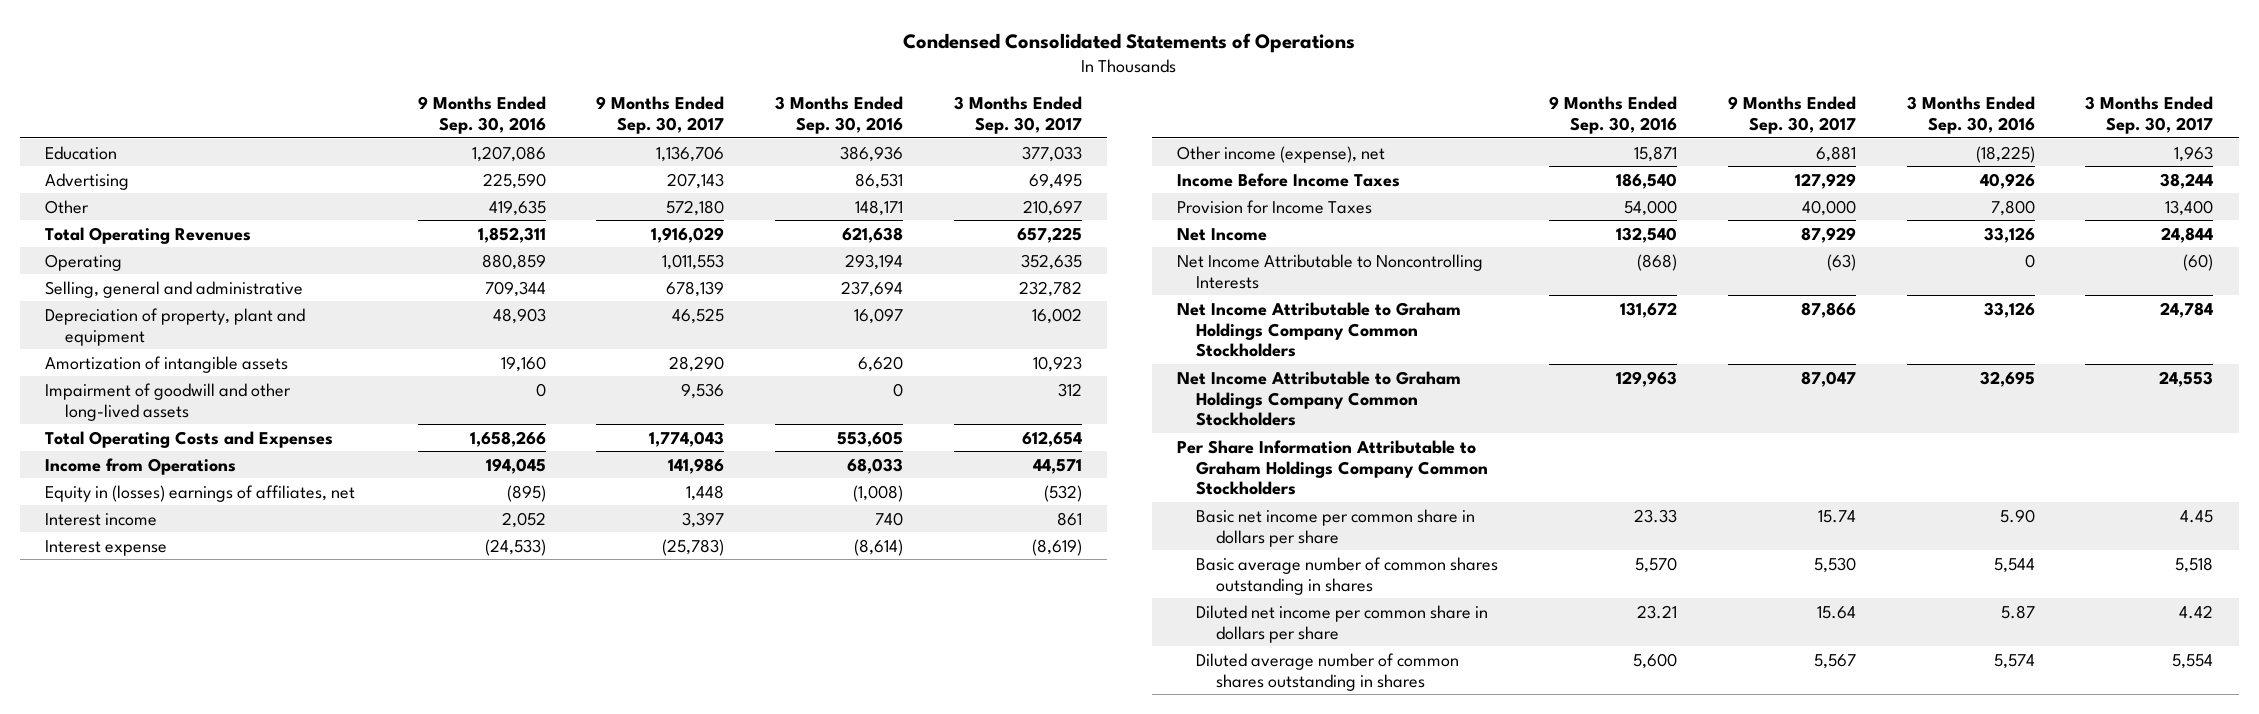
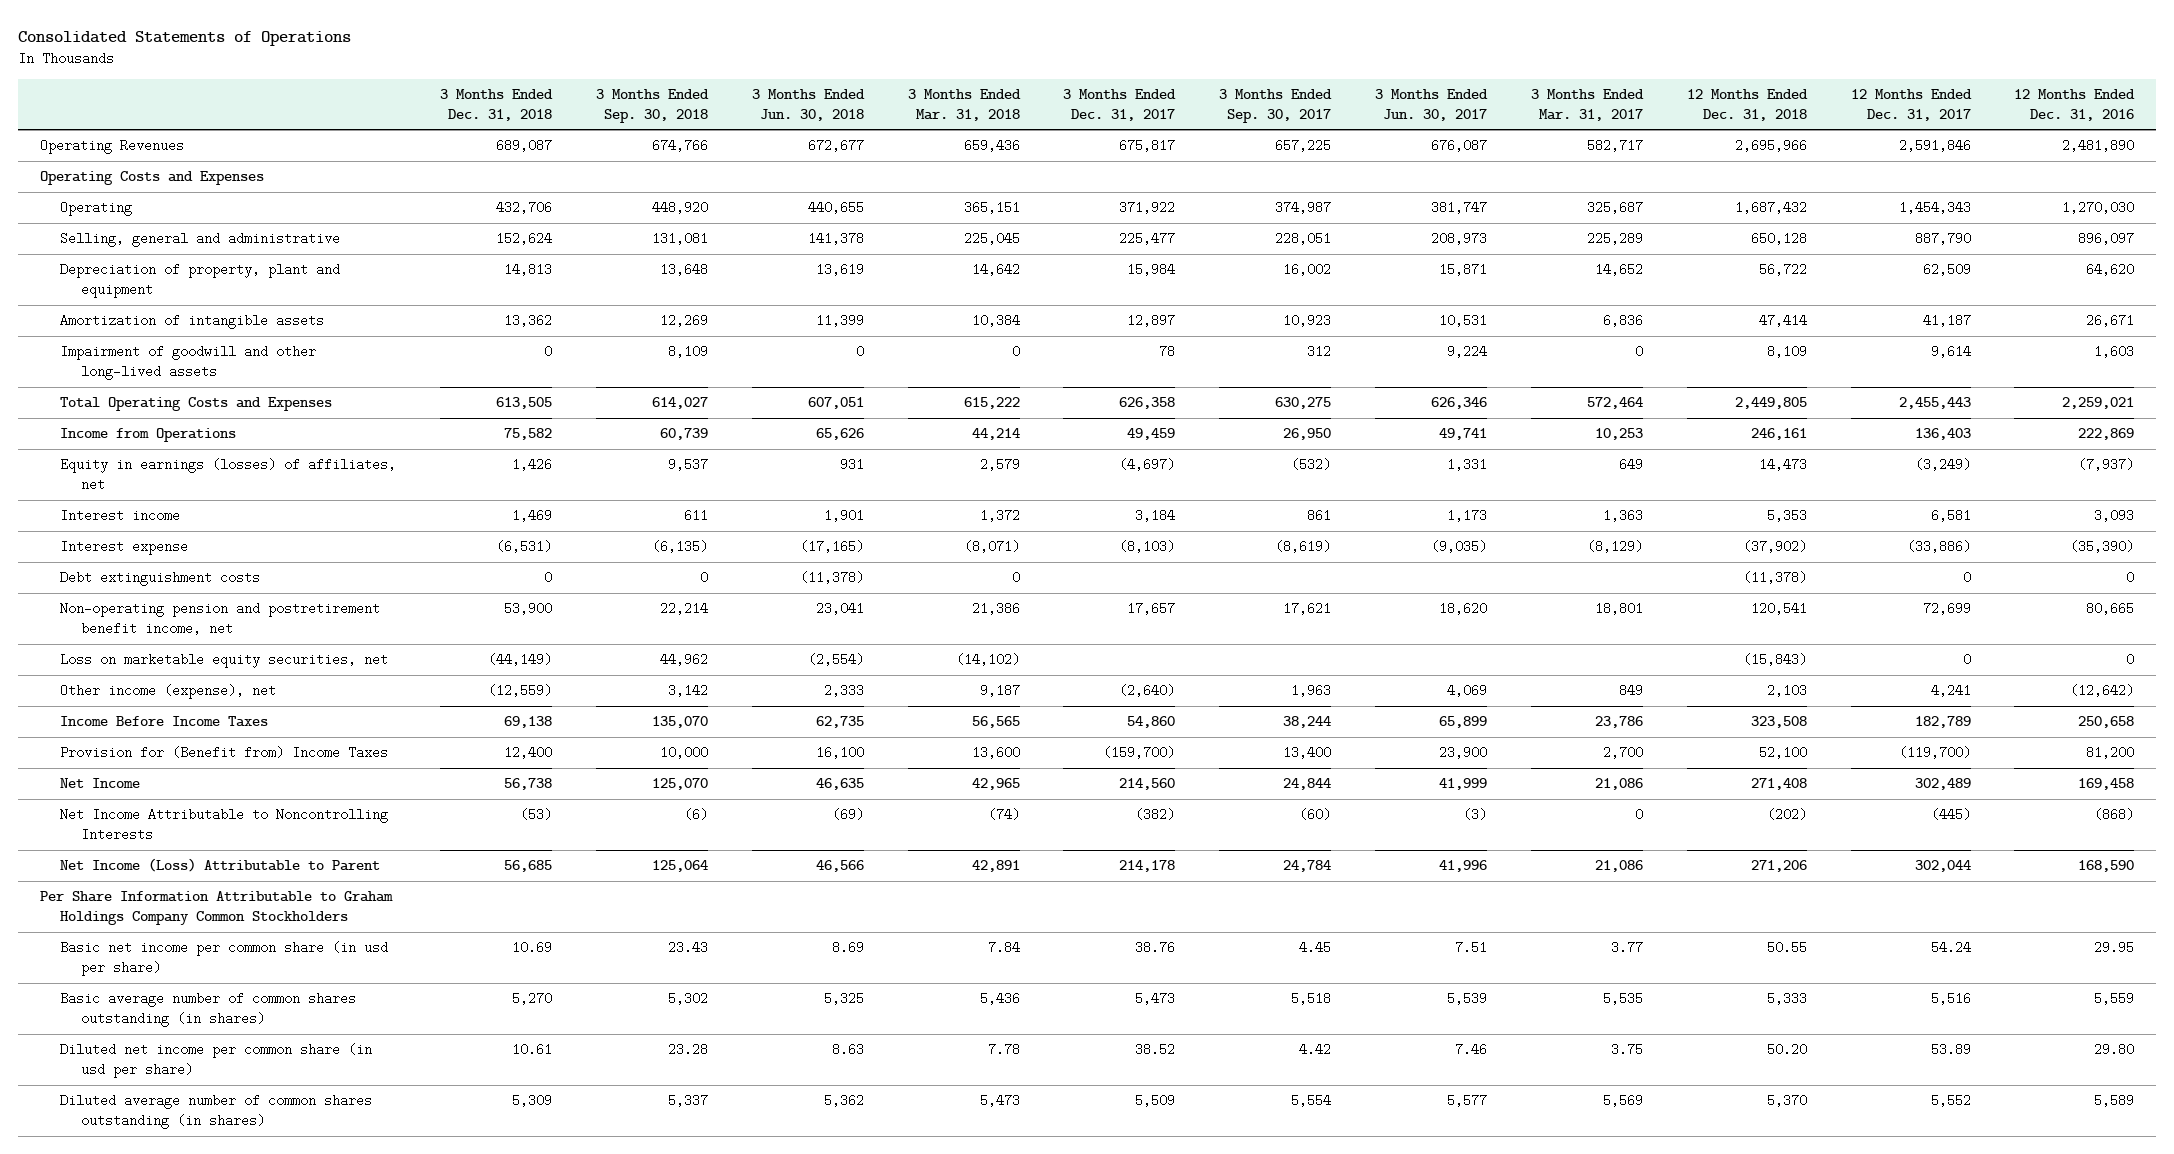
[903,32,1356,53] Condensed Consolidated Statements of Operations -> [17,30,351,46] Consolidated Statements of Operations
[417,95,546,134] 9 Months Ended Sep. 30, 2016 -> none
[596,95,725,134] 9 Months Ended Sep. 30, 2017 -> none
[775,95,904,134] 3 Months Ended Sep. 30, 2016 -> none
none -> [440,88,554,121] 3 Months Ended Dec. 31, 2018
none -> [595,88,709,123] 3 Months Ended Sep. 30, 2018
none -> [751,88,865,121] 3 Months Ended Jun. 30, 2018
none -> [907,88,1021,121] 3 Months Ended Mar. 31, 2018
none -> [1063,88,1177,121] 3 Months Ended Dec. 31, 2017
none -> [1375,88,1489,121] 3 Months Ended Jun. 30, 2017
none -> [1530,88,1644,121] 3 Months Ended Mar. 31, 2017
none -> [1686,88,1808,121] 12 Months Ended Dec. 31, 2018
none -> [1850,88,1972,121] 12 Months Ended Dec. 31, 2017
none -> [2014,88,2136,121] 12 Months Ended Dec. 31, 2016
[45,145,118,160] Education -> none
[45,172,130,190] Advertising -> none
[45,199,90,214] Other -> none
[45,226,252,244] Total Operating Revenues -> [39,139,184,155] Operating Revenues
none -> [39,171,264,186] Operating Costs and Expenses
[1020,253,1082,270] 352,635 -> [1275,201,1332,215] 374,987
[1018,280,1082,297] 232,782 -> [1275,232,1332,246] 228,051
[1021,430,1082,447] 612,654 -> [1275,397,1332,410] 630,275
[1032,458,1082,474] 44,571 -> [1283,428,1332,441] 26,950
[45,484,356,502] Equity in (losses) earnings of affiliates, net -> [60,458,397,492] Equity in earnings (losses) of affiliates, net
none -> [60,571,261,587] Debt extinguishment costs
none -> [60,602,381,636] Non-operating pension and postretirement benefit income, net
none -> [60,653,389,669] Loss on marketable equity securities, net
[1176,199,1372,214] Provision for Income Taxes -> [60,746,389,760] Provision for (Benefit from) Income Taxes
[1176,370,1461,427] Net Income Attributable to Graham Holdings Company Common Stockholders -> none
[1176,301,1461,358] Net Income Attributable to Graham Holdings Company Common Stockholders -> [60,858,381,873] Net Income (Loss) Attributable to Parent
[1196,508,1476,547] Basic net income per common share in dollars per share -> [60,941,389,977] Basic net income per common share (in usd per share)
[1196,556,1499,595] Basic average number of common shares outstanding in shares -> [60,992,357,1028] Basic average number of common shares outstanding (in shares)
[1196,604,1489,643] Diluted net income per common share in dollars per share -> [60,1043,373,1079] Diluted net income per common share (in usd per share)
[1196,652,1460,691] Diluted average number of common shares outstanding in shares -> [60,1094,373,1130] Diluted average number of common shares outstanding (in shares)

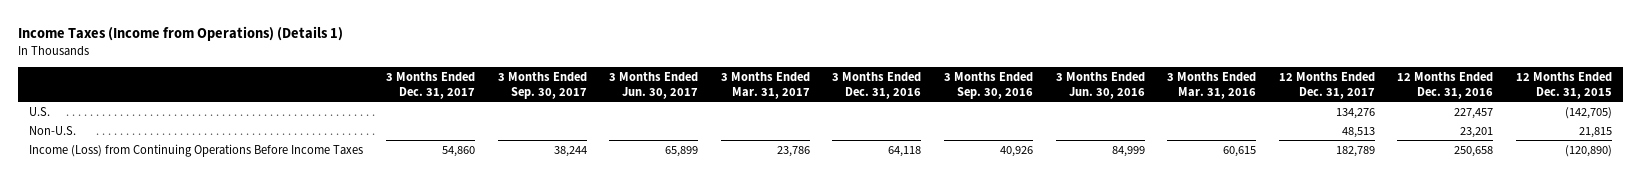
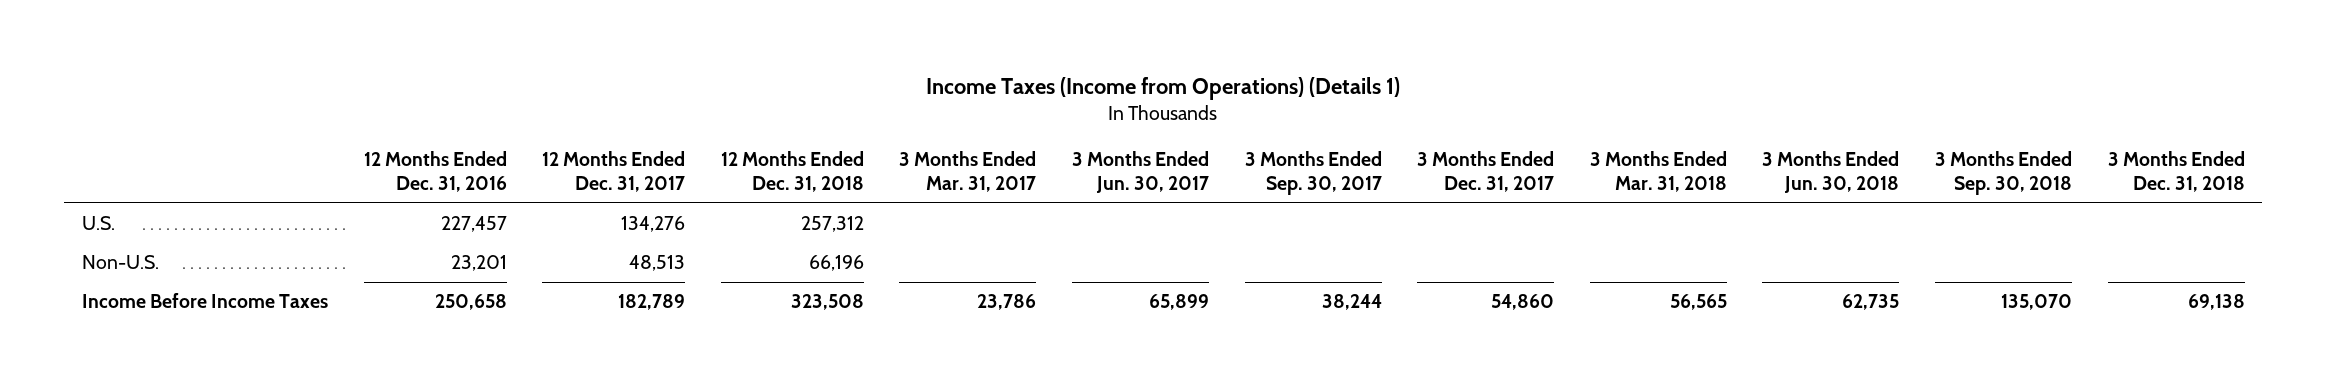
[832,72,922,99] 3 Months Ended Dec. 31, 2016 -> none
[944,72,1034,99] 3 Months Ended Sep. 30, 2016 -> none
[1055,72,1145,99] 3 Months Ended Jun. 30, 2016 -> none
[1167,72,1257,99] 3 Months Ended Mar. 31, 2016 -> none
[1516,72,1613,99] 12 Months Ended Dec. 31, 2015 -> none
none -> [720,150,864,192] 12 Months Ended Dec. 31, 2018
none -> [1589,150,1727,192] 3 Months Ended Mar. 31, 2018
none -> [1762,150,1900,193] 3 Months Ended Jun. 30, 2018
none -> [1934,150,2072,195] 3 Months Ended Sep. 30, 2018
none -> [2107,150,2245,192] 3 Months Ended Dec. 31, 2018
[29,143,364,157] Income (Loss) from Continuing Operations Before Income Taxes -> [81,293,328,309] Income Before Income Taxes

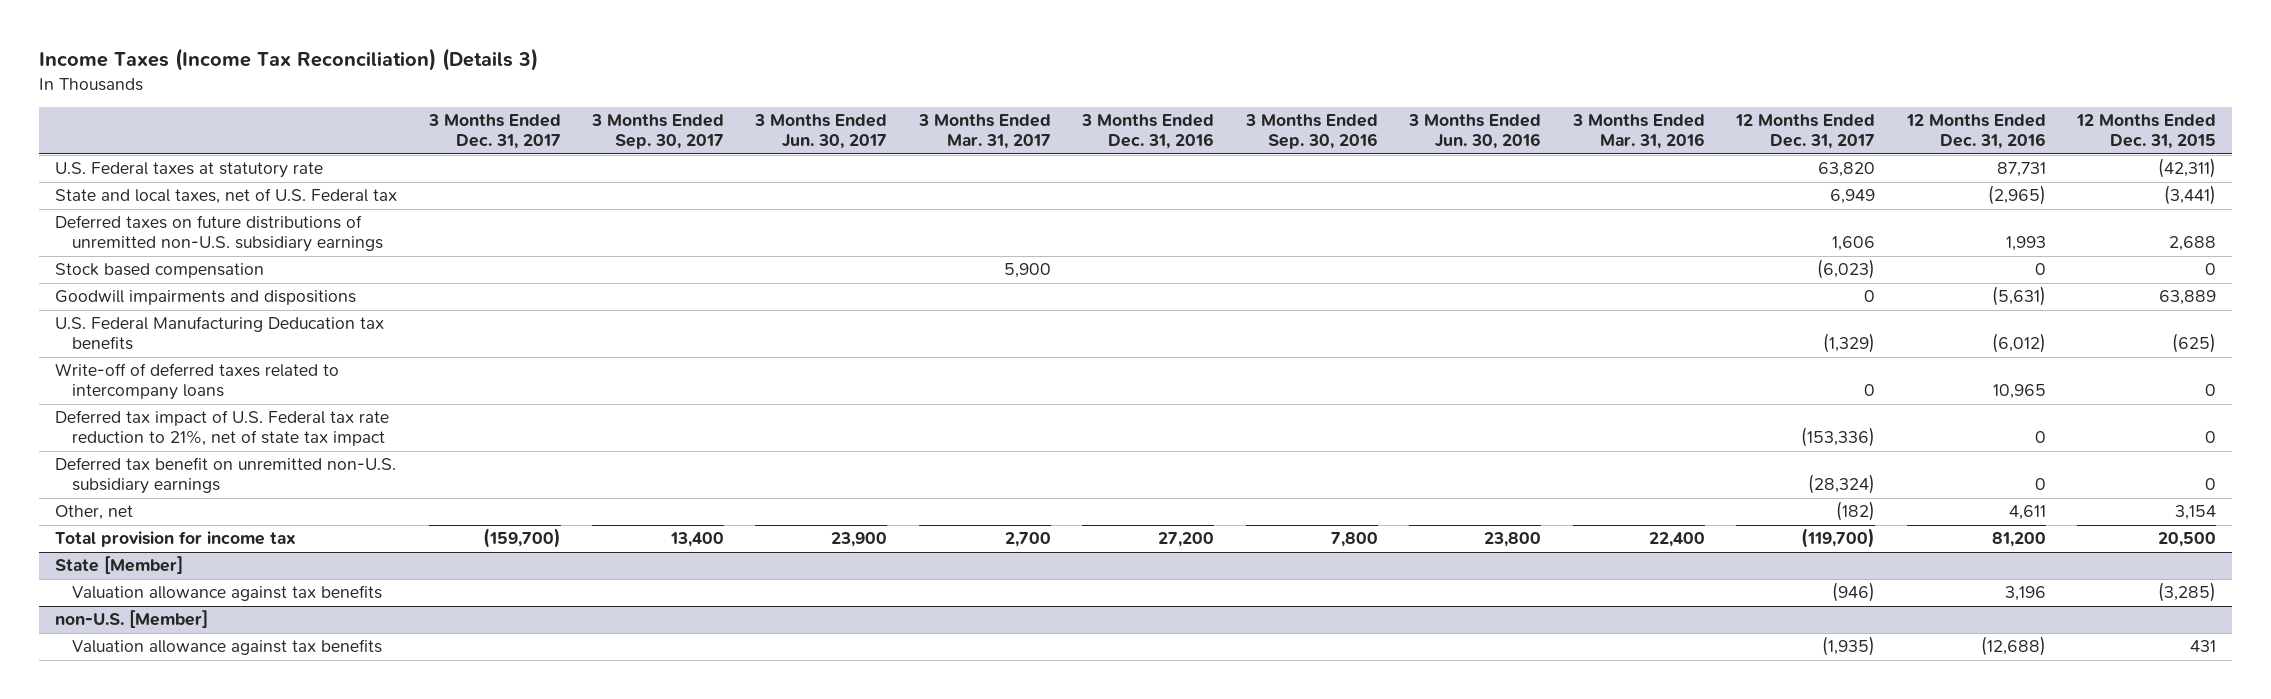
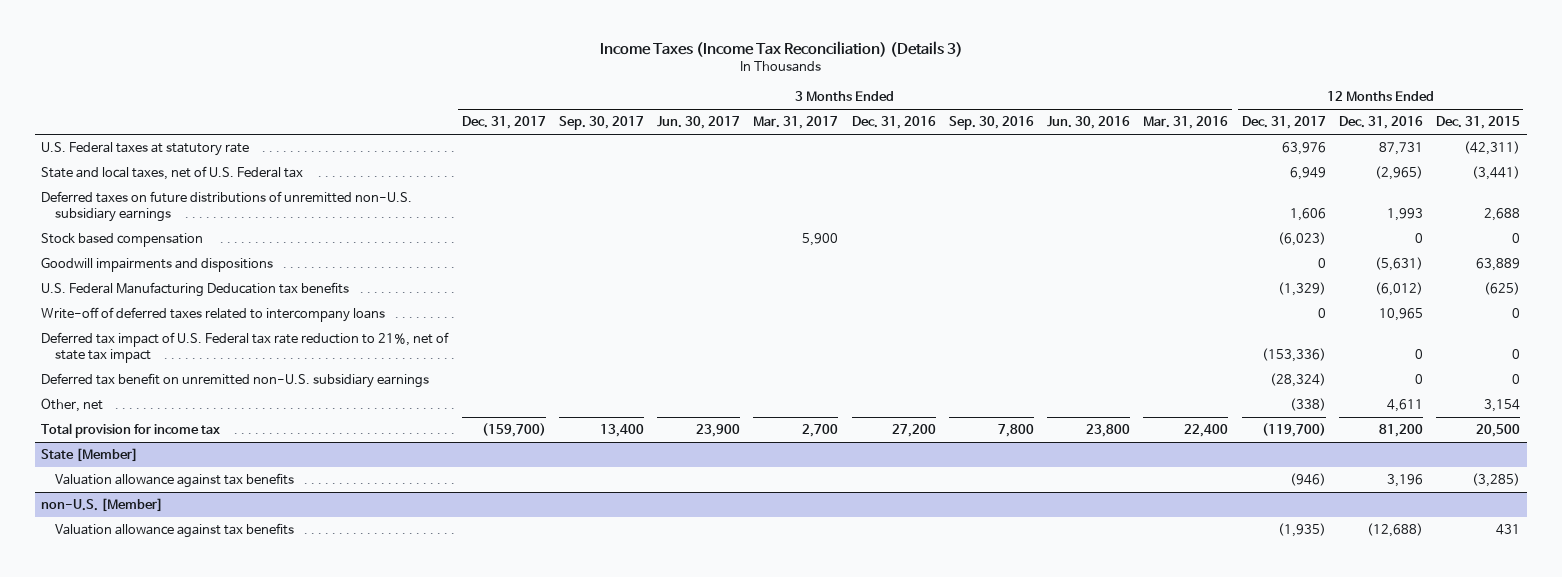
[1818,162,1876,178] 63,820 -> [1281,142,1326,156] 63,976
[1836,501,1876,522] (182) -> [1289,398,1326,412] (338)

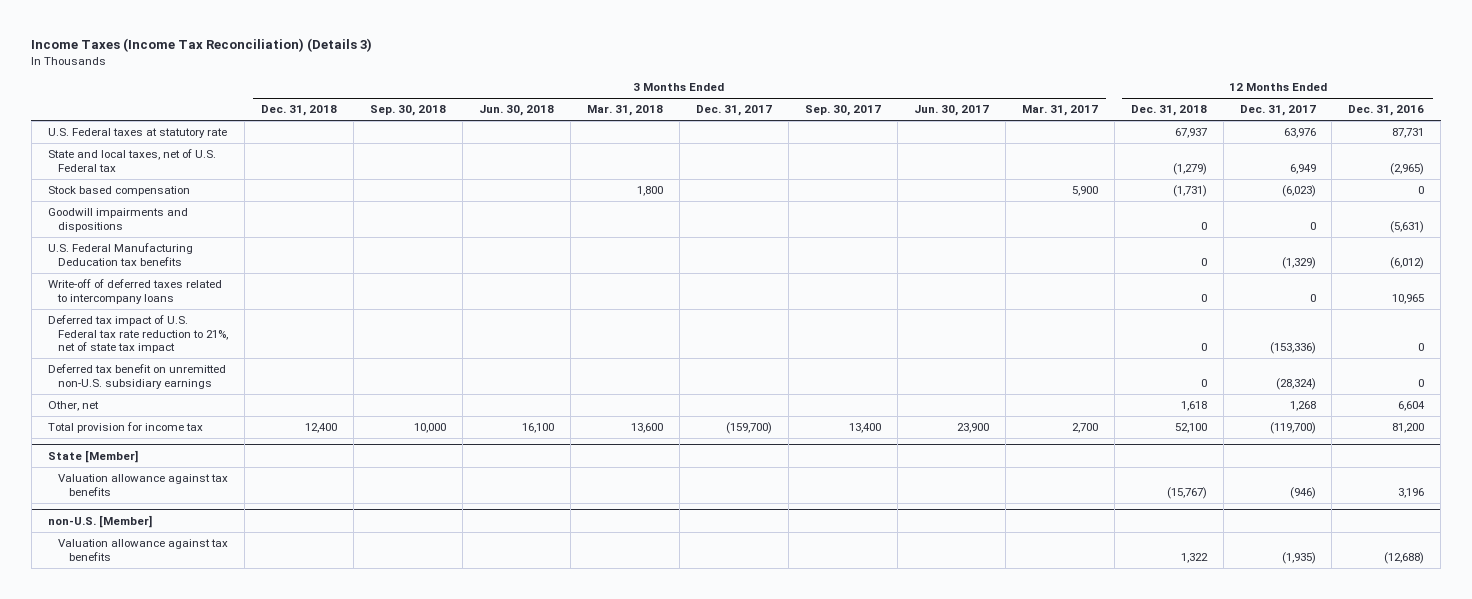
[851,116,936,130] Dec. 31, 2016 -> none
[948,116,1034,131] Sep. 30, 2016 -> none
[1047,116,1131,130] Jun. 30, 2016 -> none
[1143,116,1229,130] Mar. 31, 2016 -> none
[1436,116,1521,130] Dec. 31, 2015 -> none
none -> [261,105,338,117] Dec. 31, 2018
none -> [370,105,447,117] Sep. 30, 2018
none -> [479,105,555,117] Jun. 30, 2018
none -> [586,105,663,117] Mar. 31, 2018
none -> [1130,105,1207,117] Dec. 31, 2018
[41,191,413,222] Deferred taxes on future distributions of unremitted non-U.S. subsidiary earnings -> none
[1289,398,1326,412] (338) -> [1289,401,1316,412] 1,268
[1386,399,1423,413] 4,611 -> [1398,401,1426,412] 6,604

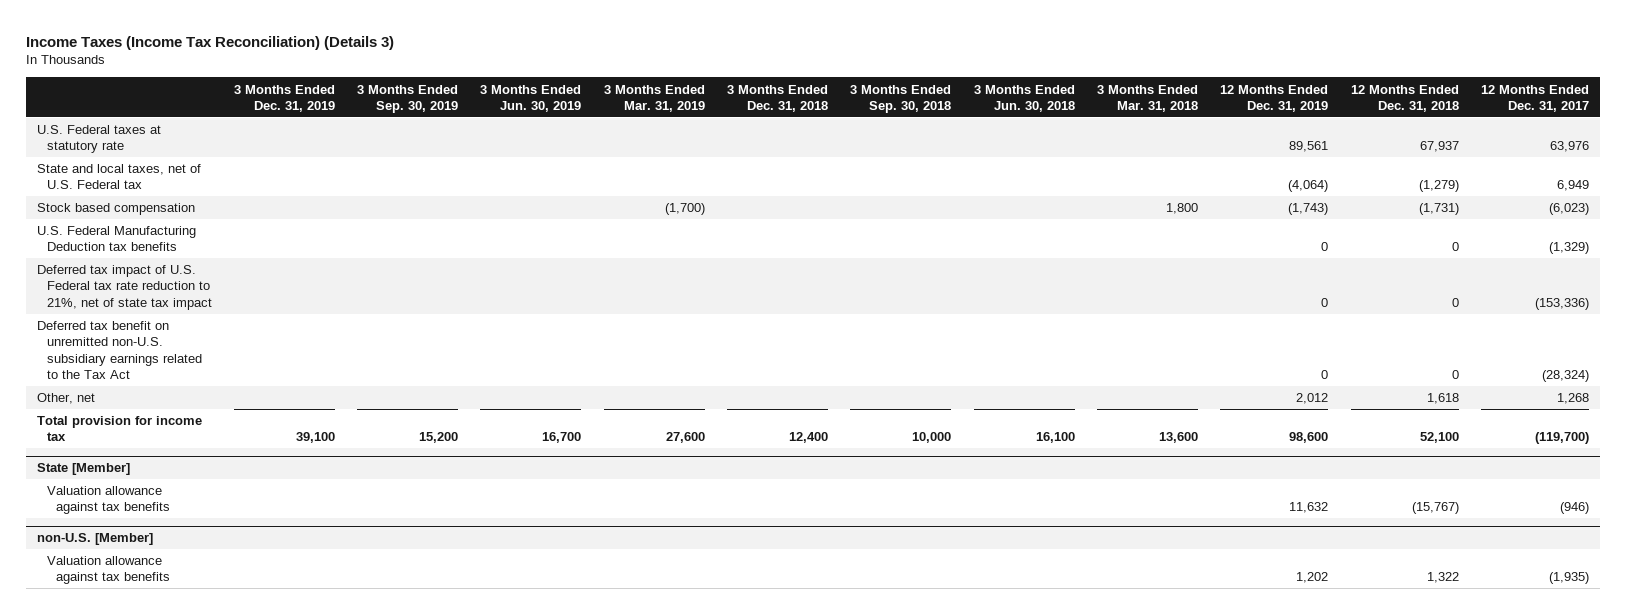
[695,105,772,117] Dec. 31, 2017 -> none
[804,105,881,117] Sep. 30, 2017 -> none
[913,105,989,117] Jun. 30, 2017 -> none
[1021,105,1098,117] Mar. 31, 2017 -> none
[1348,105,1425,117] Dec. 31, 2016 -> none
none -> [233,84,335,112] 3 Months Ended Dec. 31, 2019
none -> [357,84,459,113] 3 Months Ended Sep. 30, 2019
none -> [480,84,582,112] 3 Months Ended Jun. 30, 2019
none -> [603,84,705,112] 3 Months Ended Mar. 31, 2019
none -> [1220,84,1329,112] 12 Months Ended Dec. 31, 2019
[47,208,188,232] Goodwill impairments and dispositions -> none
[47,279,222,304] Write-off of deferred taxes related to intercompany loans -> none
[47,243,193,266] U.S. Federal Manufacturing Deducation tax benefits -> [37,226,197,252] U.S. Federal Manufacturing Deduction tax benefits
[47,364,226,389] Deferred tax benefit on unremitted non-U.S. subsidiary earnings -> [37,321,202,380] Deferred tax benefit on unremitted non-U.S. subsidiary earnings related to the Tax Act

